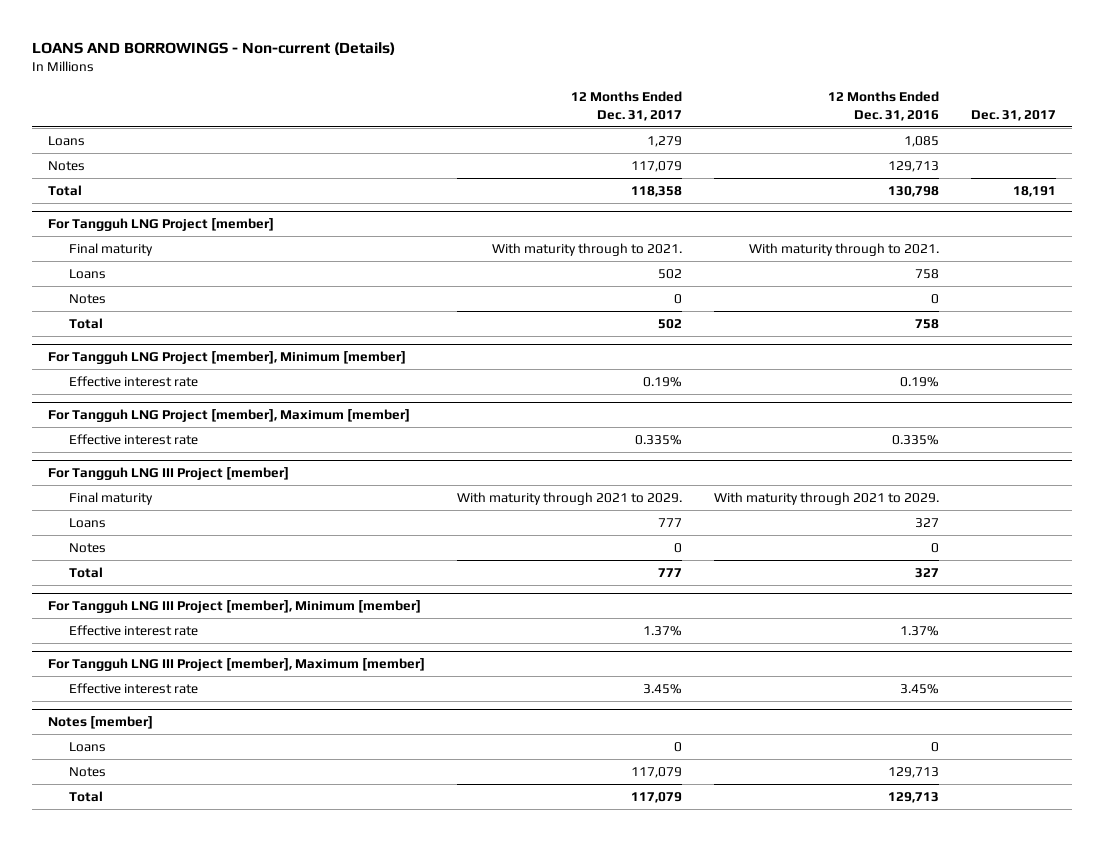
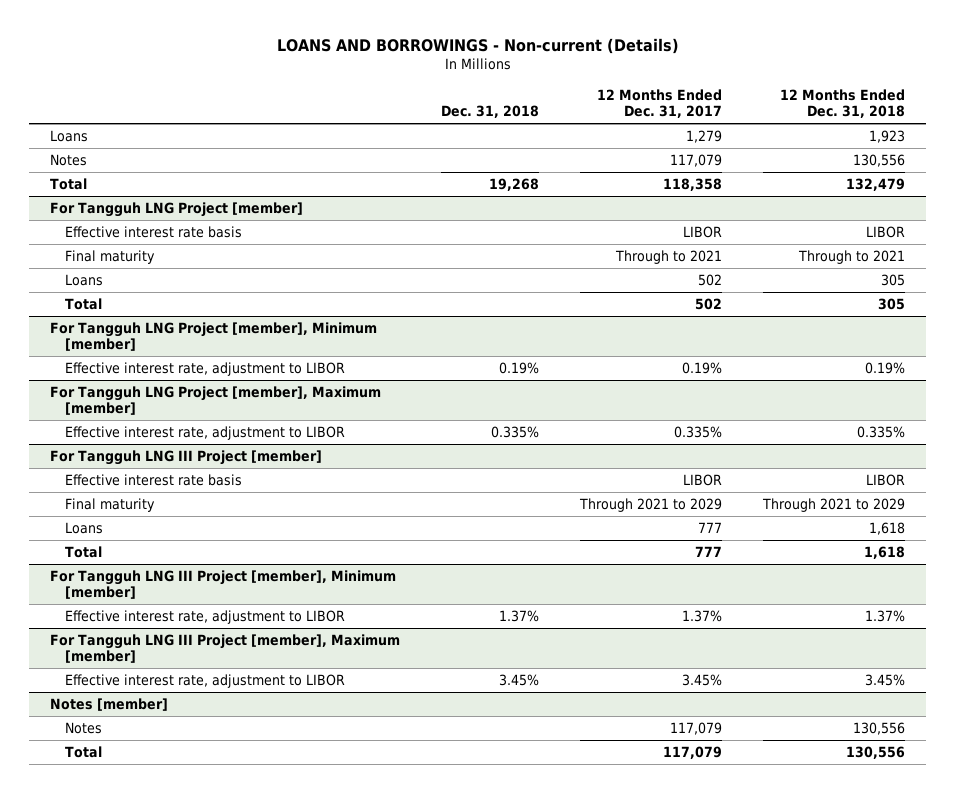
[828,91,940,121] 12 Months Ended Dec. 31, 2016 -> none
[971,109,1057,121] Dec. 31, 2017 -> none
none -> [441,105,540,119] Dec. 31, 2018
none -> [780,88,906,119] 12 Months Ended Dec. 31, 2018
none -> [65,225,243,238] Effective interest rate basis
[492,242,683,256] With maturity through to 2021. -> [615,249,723,264] Through to 2021
[68,293,106,304] Notes -> none
[68,375,198,387] Effective interest rate -> [65,361,346,376] Effective interest rate, adjustment to LIBOR
[68,433,198,445] Effective interest rate -> [65,425,346,440] Effective interest rate, adjustment to LIBOR
none -> [65,473,243,486] Effective interest rate basis
[457,491,683,505] With maturity through 2021 to 2029. -> [579,497,723,512] Through 2021 to 2029
[68,542,106,553] Notes -> none
[68,624,198,636] Effective interest rate -> [65,609,346,624] Effective interest rate, adjustment to LIBOR
[68,682,198,694] Effective interest rate -> [65,673,346,688] Effective interest rate, adjustment to LIBOR
[68,741,106,752] Loans -> none

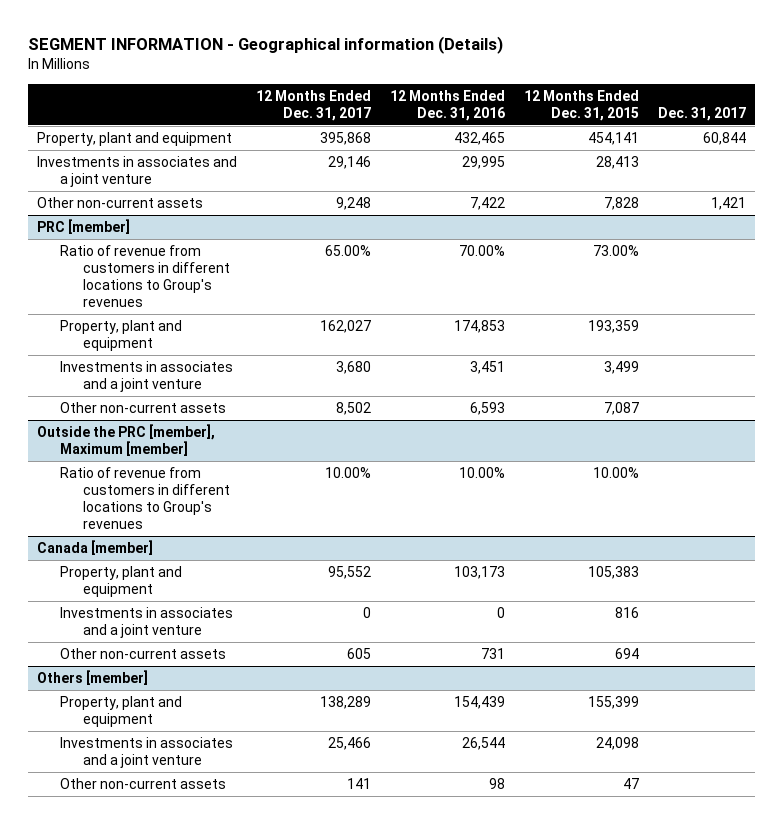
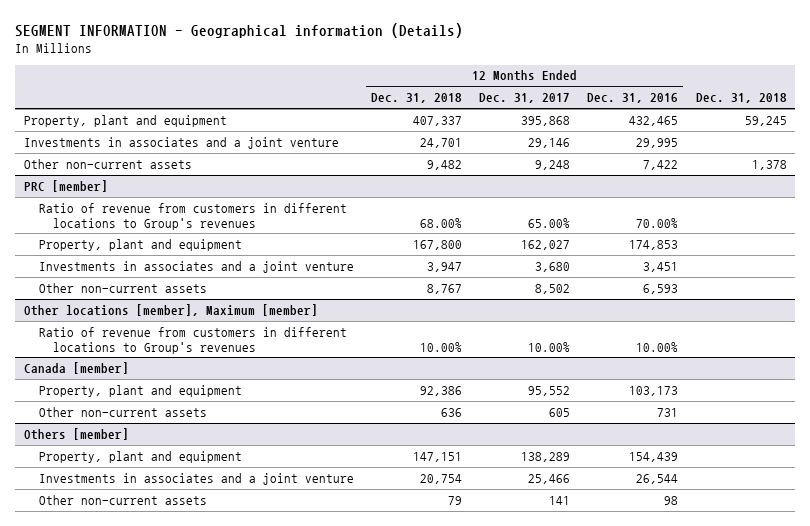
[523,89,639,121] 12 Months Ended Dec. 31, 2015 -> none
[657,106,746,121] Dec. 31, 2017 -> none
none -> [370,93,462,104] Dec. 31, 2018
none -> [695,93,787,104] Dec. 31, 2018
[37,424,216,457] Outside the PRC [member], Maximum [member] -> none
none -> [23,303,318,316] Other locations [member], Maximum [member]
[60,607,234,639] Investments in associates and a joint venture -> none

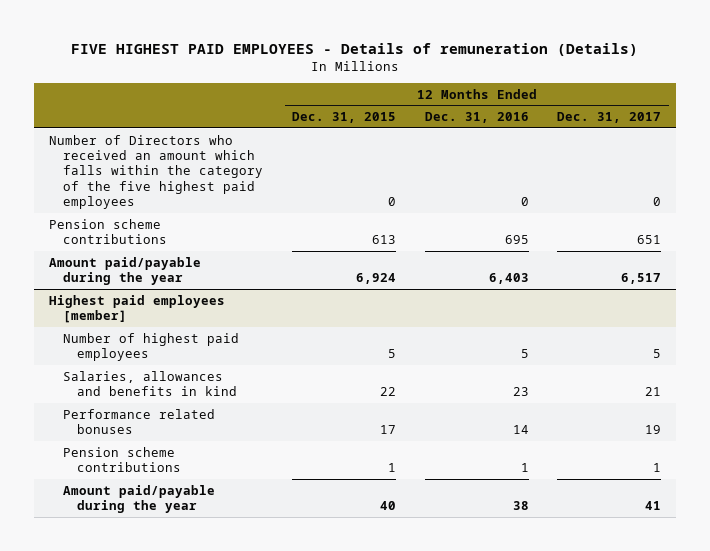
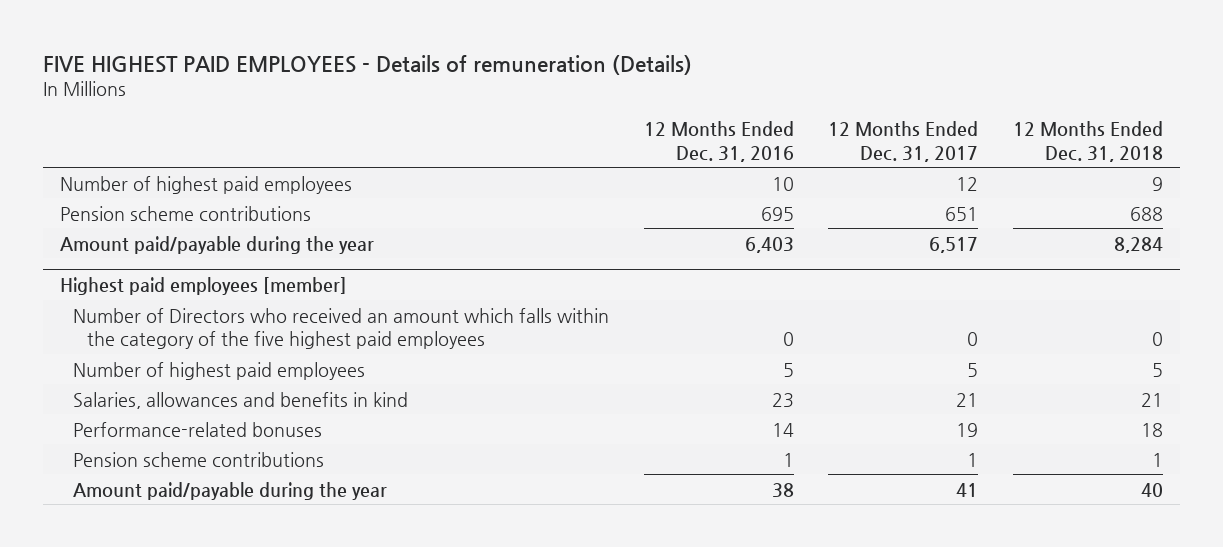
[291,112,396,124] Dec. 31, 2015 -> none
none -> [1012,121,1163,162] 12 Months Ended Dec. 31, 2018
[48,134,264,210] Number of Directors who received an amount which falls within the category of the five highest paid employees -> none
none -> [59,175,352,194] Number of highest paid employees
none -> [73,307,610,349] Number of Directors who received an amount which falls within the category of the five highest paid employees
[63,408,216,435] Performance related bonuses -> [73,421,323,437] Performance-related bonuses

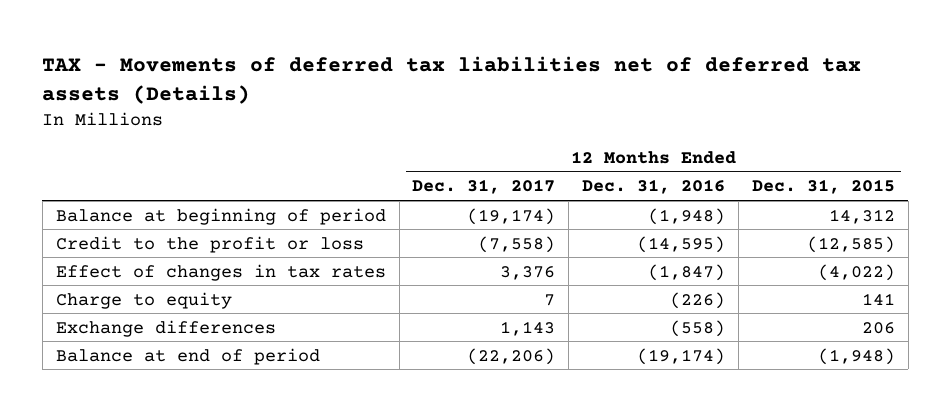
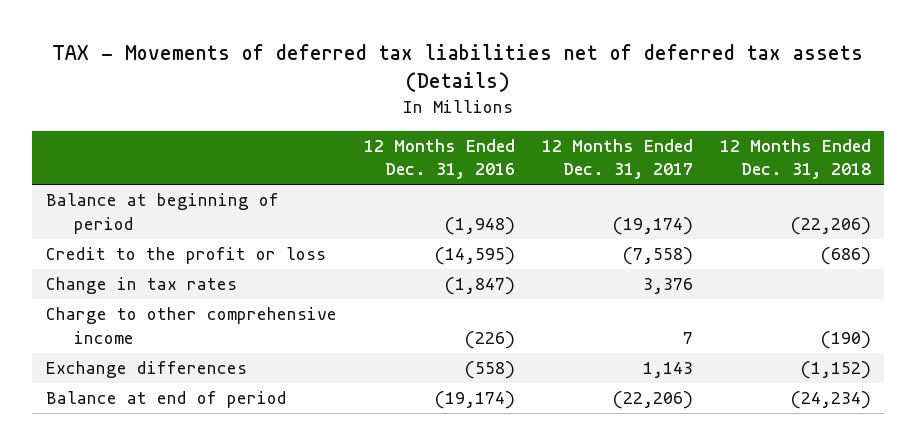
[751,179,895,195] Dec. 31, 2015 -> none
none -> [719,138,871,180] 12 Months Ended Dec. 31, 2018
[55,263,386,281] Effect of changes in tax rates -> [45,277,237,295] Change in tax rates
[55,291,232,309] Charge to equity -> [45,307,337,344] Charge to other comprehensive income

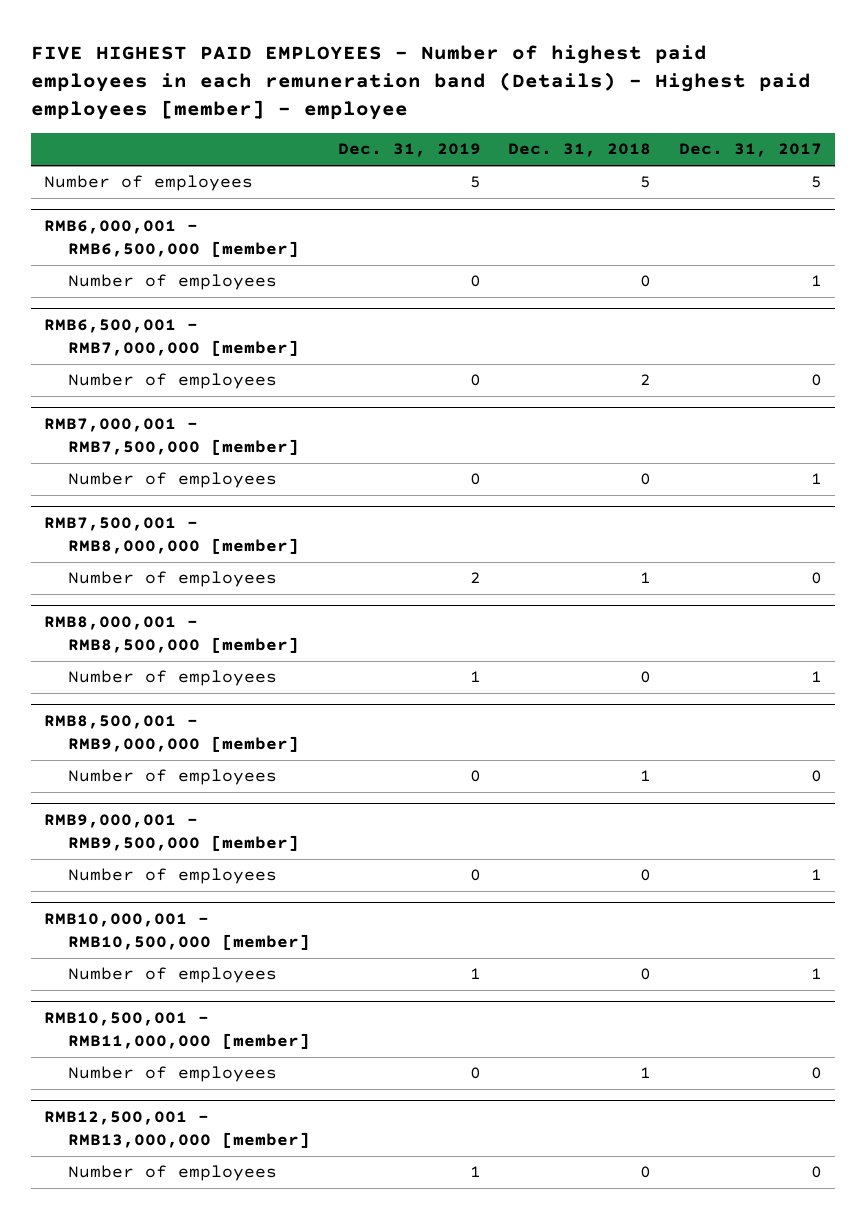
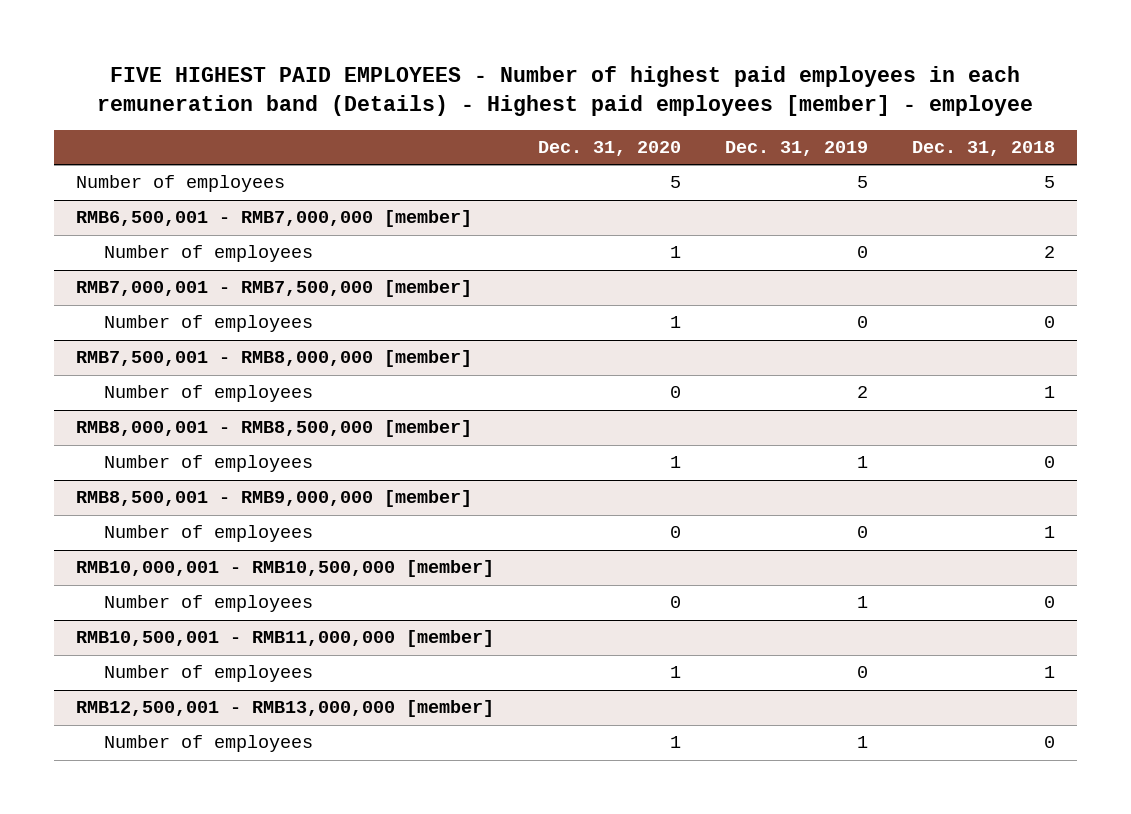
[678,143,822,158] Dec. 31, 2017 -> none
none -> [537,141,681,157] Dec. 31, 2020
[44,219,300,258] RMB6,000,001 - RMB6,500,000 [member] -> none
[68,274,278,291] Number of employees -> none
[44,813,300,852] RMB9,000,001 - RMB9,500,000 [member] -> none
[68,868,278,885] Number of employees -> none

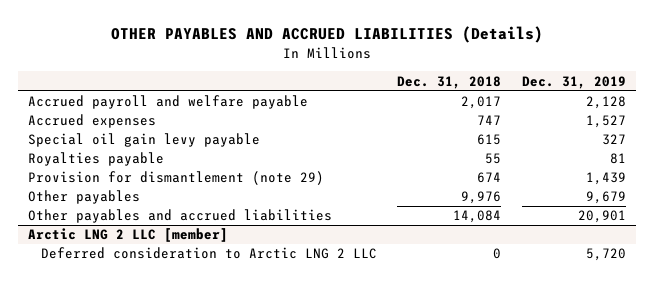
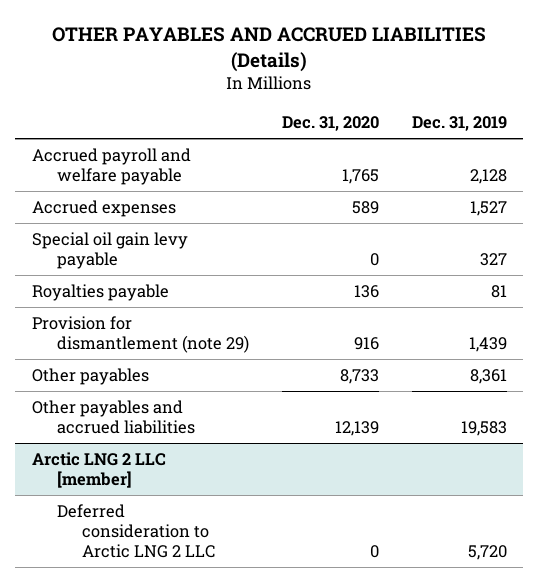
[397,75,502,89] Dec. 31, 2018 -> none
none -> [281,116,379,132] Dec. 31, 2020
[586,191,627,205] 9,679 -> [469,369,507,385] 8,361
[578,210,627,224] 20,901 -> [460,420,507,436] 19,583

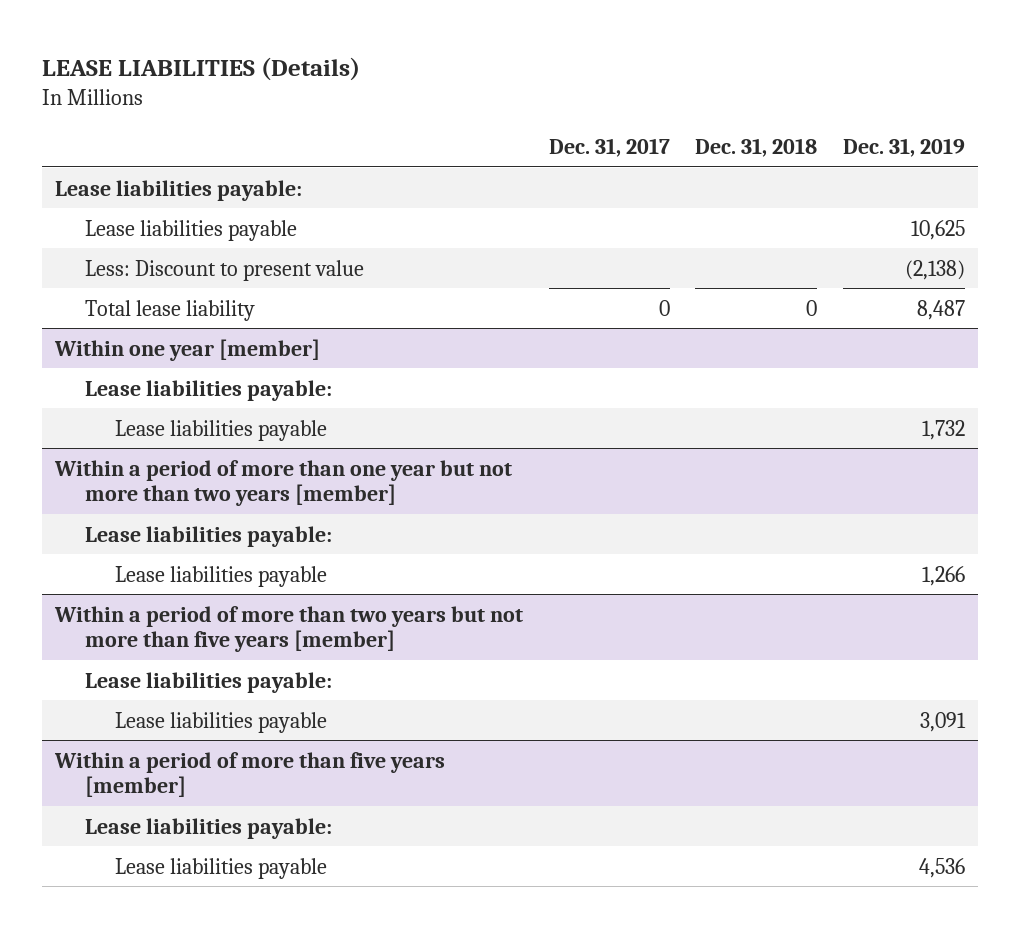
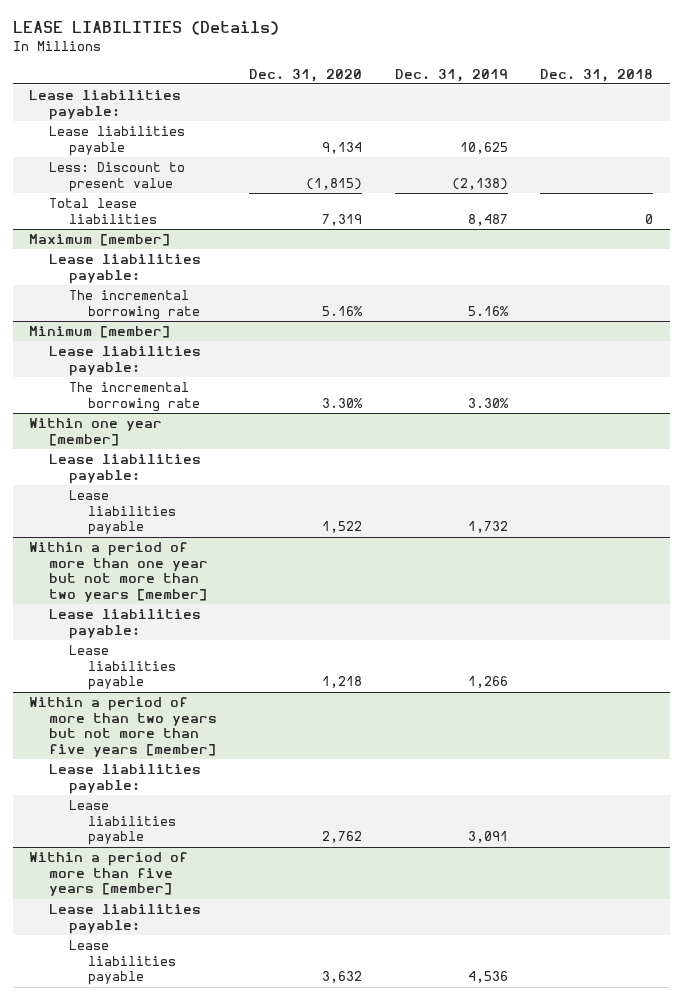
[548,137,670,157] Dec. 31, 2017 -> none
none -> [249,68,363,82] Dec. 31, 2020
[85,299,256,321] Total lease liability -> [49,197,157,224] Total lease liabilities
none -> [29,233,171,246] Maximum [member]
none -> [49,253,202,284] Lease liabilities payable:
none -> [68,289,201,320] The incremental borrowing rate
none -> [29,325,171,338] Minimum [member]
none -> [49,345,202,376] Lease liabilities payable:
none -> [68,381,201,412] The incremental borrowing rate

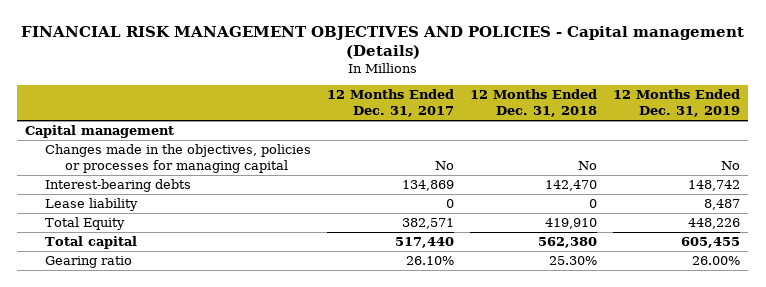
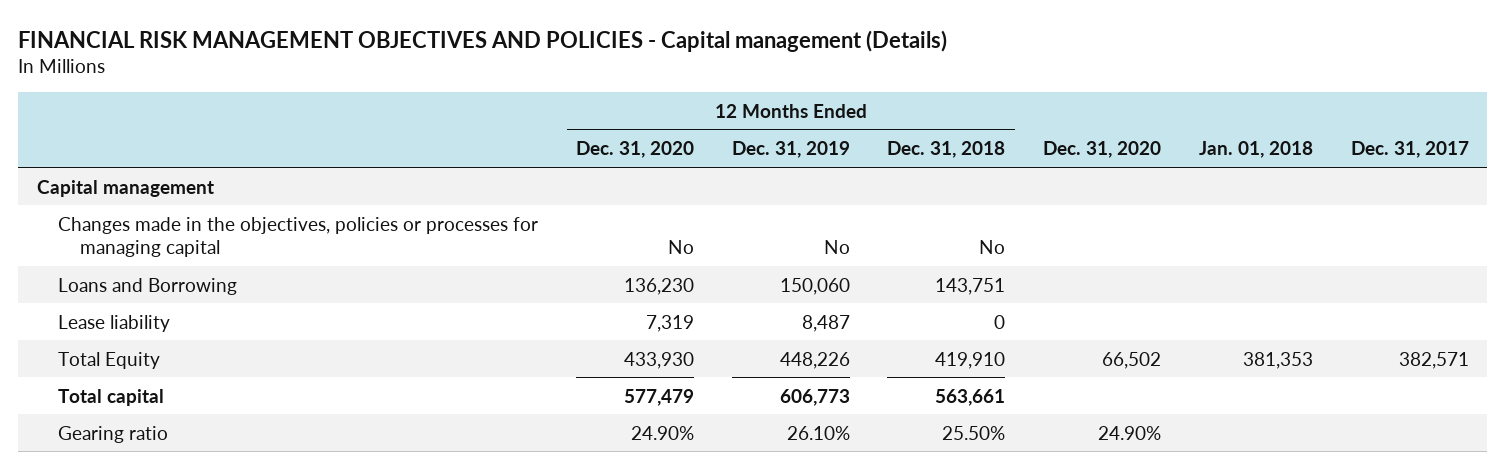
[327,89,455,117] 12 Months Ended Dec. 31, 2017 -> none
none -> [576,141,695,159] Dec. 31, 2020
none -> [1043,141,1162,159] Dec. 31, 2020
none -> [1198,141,1313,159] Jan. 01, 2018
none -> [1350,141,1469,159] Dec. 31, 2017
[45,179,192,193] Interest-bearing debts -> none
none -> [58,277,238,295] Loans and Borrowing
[538,237,598,249] 562,380 -> [935,388,1006,406] 563,661
[681,237,741,249] 605,455 -> [779,388,850,406] 606,773
[549,256,598,266] 25.30% -> [942,425,1006,440] 25.50%
[692,256,741,266] 26.00% -> [786,425,850,440] 26.10%

